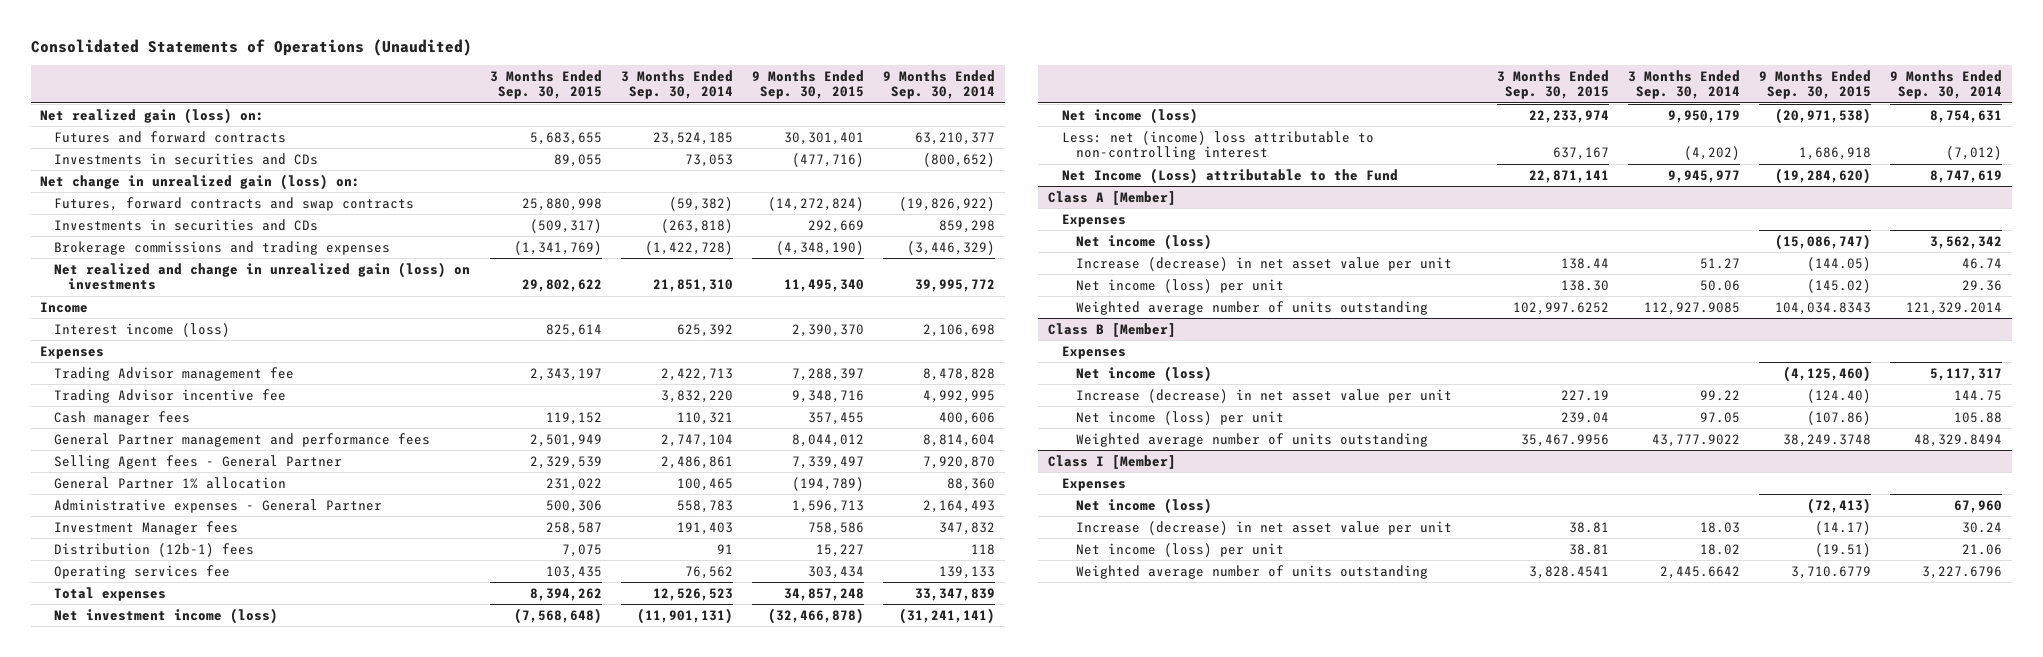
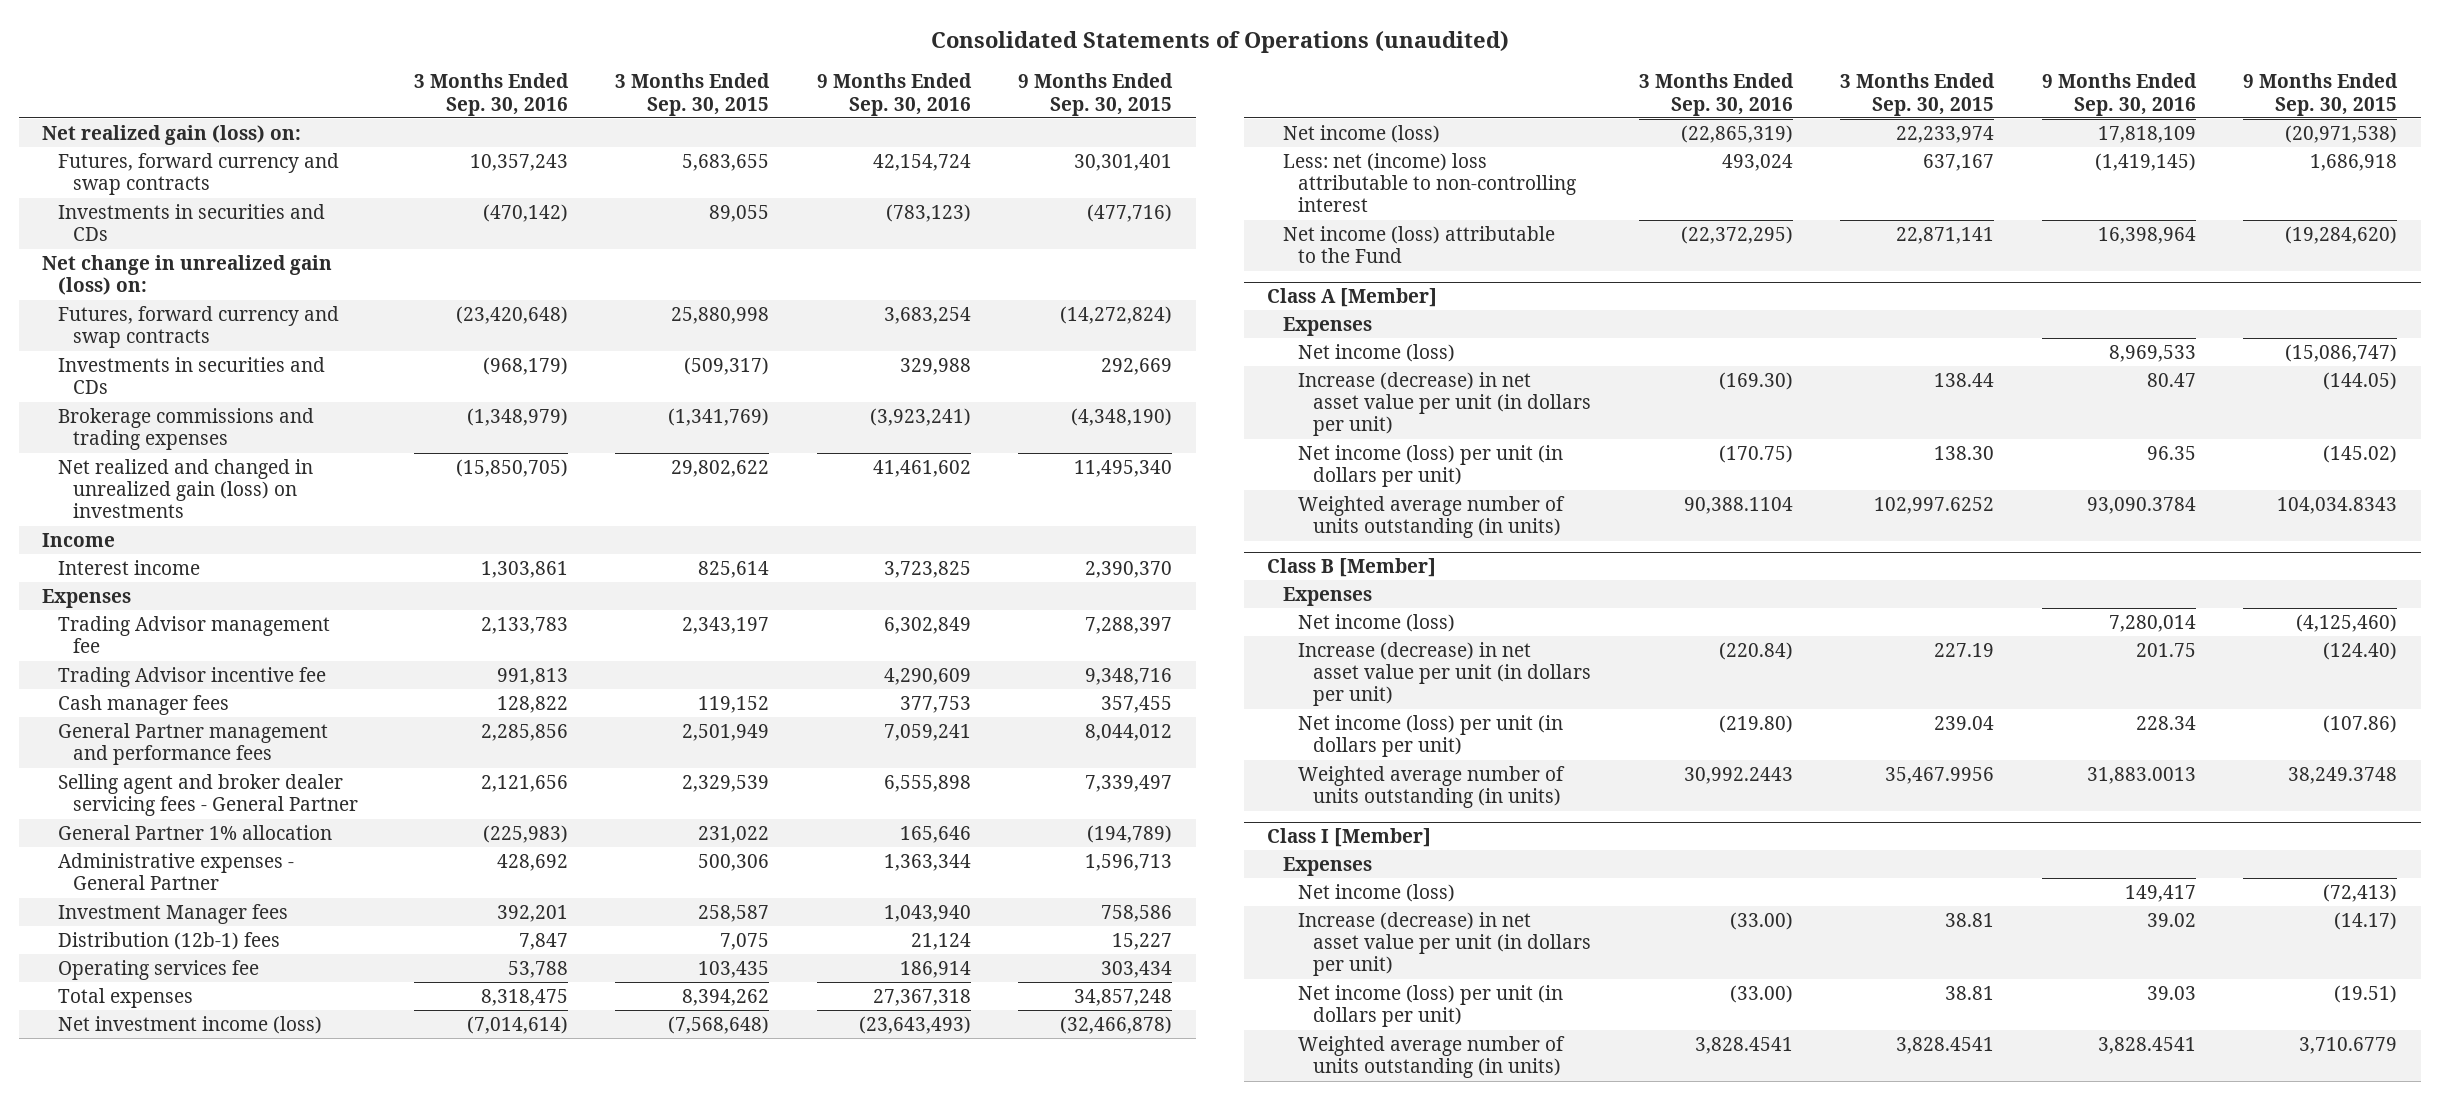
[30,38,472,56] Consolidated Statements of Operations (Unaudited) -> [930,31,1509,54] Consolidated Statements of Operations (unaudited)
[620,69,733,100] 3 Months Ended Sep. 30, 2014 -> none
[883,69,996,100] 9 Months Ended Sep. 30, 2014 -> none
none -> [413,73,569,116] 3 Months Ended Sep. 30, 2016
none -> [816,73,972,116] 9 Months Ended Sep. 30, 2016
[54,130,287,143] Futures and forward contracts -> [57,153,339,196] Futures, forward currency and swap contracts
[54,196,415,211] Futures, forward contracts and swap contracts -> [57,306,339,349] Futures, forward currency and swap contracts
[54,261,471,291] Net realized and change in unrealized gain (loss) on investments -> [57,459,313,519] Net realized and changed in unrealized gain (loss) on investments
[54,322,231,337] Interest income (loss) -> [57,560,200,576] Interest income
[54,454,343,469] Selling Agent fees - General Partner -> [57,774,359,817] Selling agent and broker dealer servicing fees - General Partner
[1061,167,1398,184] Net Income (Loss) attributable to the Fund -> [1282,226,1555,264] Net income (loss) attributable to the Fund
[1075,256,1452,271] Increase (decrease) in net asset value per unit -> [1298,372,1592,437] Increase (decrease) in net asset value per unit (in dollars per unit)
[1075,278,1284,293] Net income (loss) per unit -> [1298,445,1564,488] Net income (loss) per unit (in dollars per unit)
[1075,300,1428,315] Weighted average number of units outstanding -> [1298,496,1566,539] Weighted average number of units outstanding (in units)
[1075,388,1452,403] Increase (decrease) in net asset value per unit -> [1298,642,1592,707] Increase (decrease) in net asset value per unit (in dollars per unit)
[1075,410,1284,425] Net income (loss) per unit -> [1298,715,1564,758] Net income (loss) per unit (in dollars per unit)
[1075,432,1428,447] Weighted average number of units outstanding -> [1298,766,1566,809] Weighted average number of units outstanding (in units)
[1075,520,1452,535] Increase (decrease) in net asset value per unit -> [1298,912,1592,977] Increase (decrease) in net asset value per unit (in dollars per unit)
[1075,542,1284,557] Net income (loss) per unit -> [1298,985,1564,1028] Net income (loss) per unit (in dollars per unit)
[1075,564,1428,579] Weighted average number of units outstanding -> [1298,1036,1566,1079] Weighted average number of units outstanding (in units)

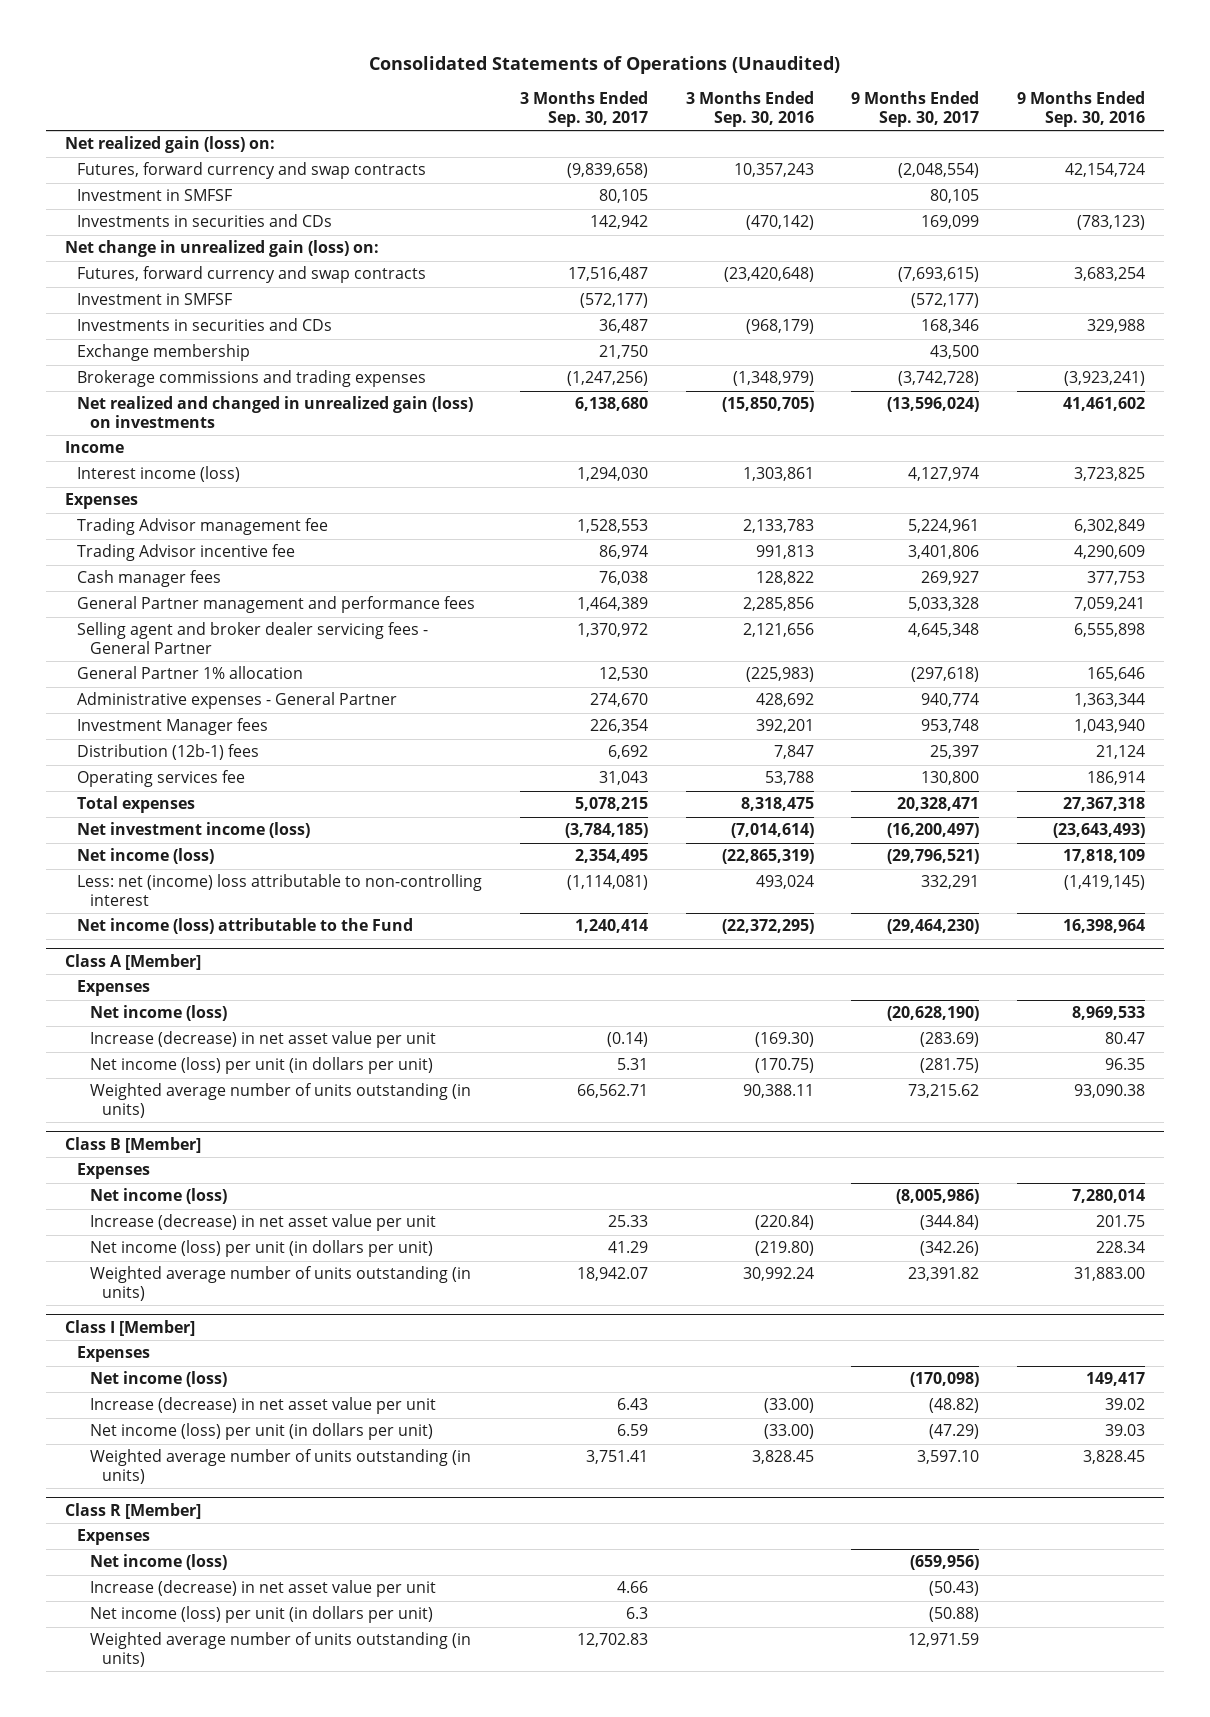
[930,31,1509,54] Consolidated Statements of Operations (unaudited) -> [369,56,841,75] Consolidated Statements of Operations (Unaudited)
[615,73,771,116] 3 Months Ended Sep. 30, 2015 -> none
[1018,73,1174,116] 9 Months Ended Sep. 30, 2015 -> none
none -> [520,91,649,128] 3 Months Ended Sep. 30, 2017
none -> [851,91,980,128] 9 Months Ended Sep. 30, 2017
none -> [77,189,233,202] Investment in SMFSF
none -> [77,293,233,306] Investment in SMFSF
none -> [77,344,251,362] Exchange membership
[57,560,200,576] Interest income -> [77,466,241,483] Interest income (loss)
[1298,372,1592,437] Increase (decrease) in net asset value per unit (in dollars per unit) -> [89,1031,436,1049] Increase (decrease) in net asset value per unit
[1683,497,1793,515] 90,388.1104 -> [742,1084,814,1099] 90,388.11
[2086,497,2196,515] 93,090.3784 -> [1073,1084,1145,1099] 93,090.38
[1298,642,1592,707] Increase (decrease) in net asset value per unit (in dollars per unit) -> [89,1214,436,1232] Increase (decrease) in net asset value per unit
[1683,767,1793,785] 30,992.2443 -> [742,1267,814,1282] 30,992.24
[2086,767,2196,785] 31,883.0013 -> [1073,1267,1145,1282] 31,883.00
[1298,912,1592,977] Increase (decrease) in net asset value per unit (in dollars per unit) -> [89,1397,436,1415] Increase (decrease) in net asset value per unit
[1694,1037,1793,1055] 3,828.4541 -> [751,1450,814,1465] 3,828.45
[2097,1037,2196,1055] 3,828.4541 -> [1082,1450,1145,1465] 3,828.45
none -> [65,1502,202,1519] Class R [Member]
none -> [77,1529,151,1546] Expenses
none -> [89,1554,227,1571] Net income (loss)
none -> [89,1580,436,1598] Increase (decrease) in net asset value per unit
none -> [89,1606,433,1624] Net income (loss) per unit (in dollars per unit)
none -> [89,1632,471,1668] Weighted average number of units outstanding (in units)

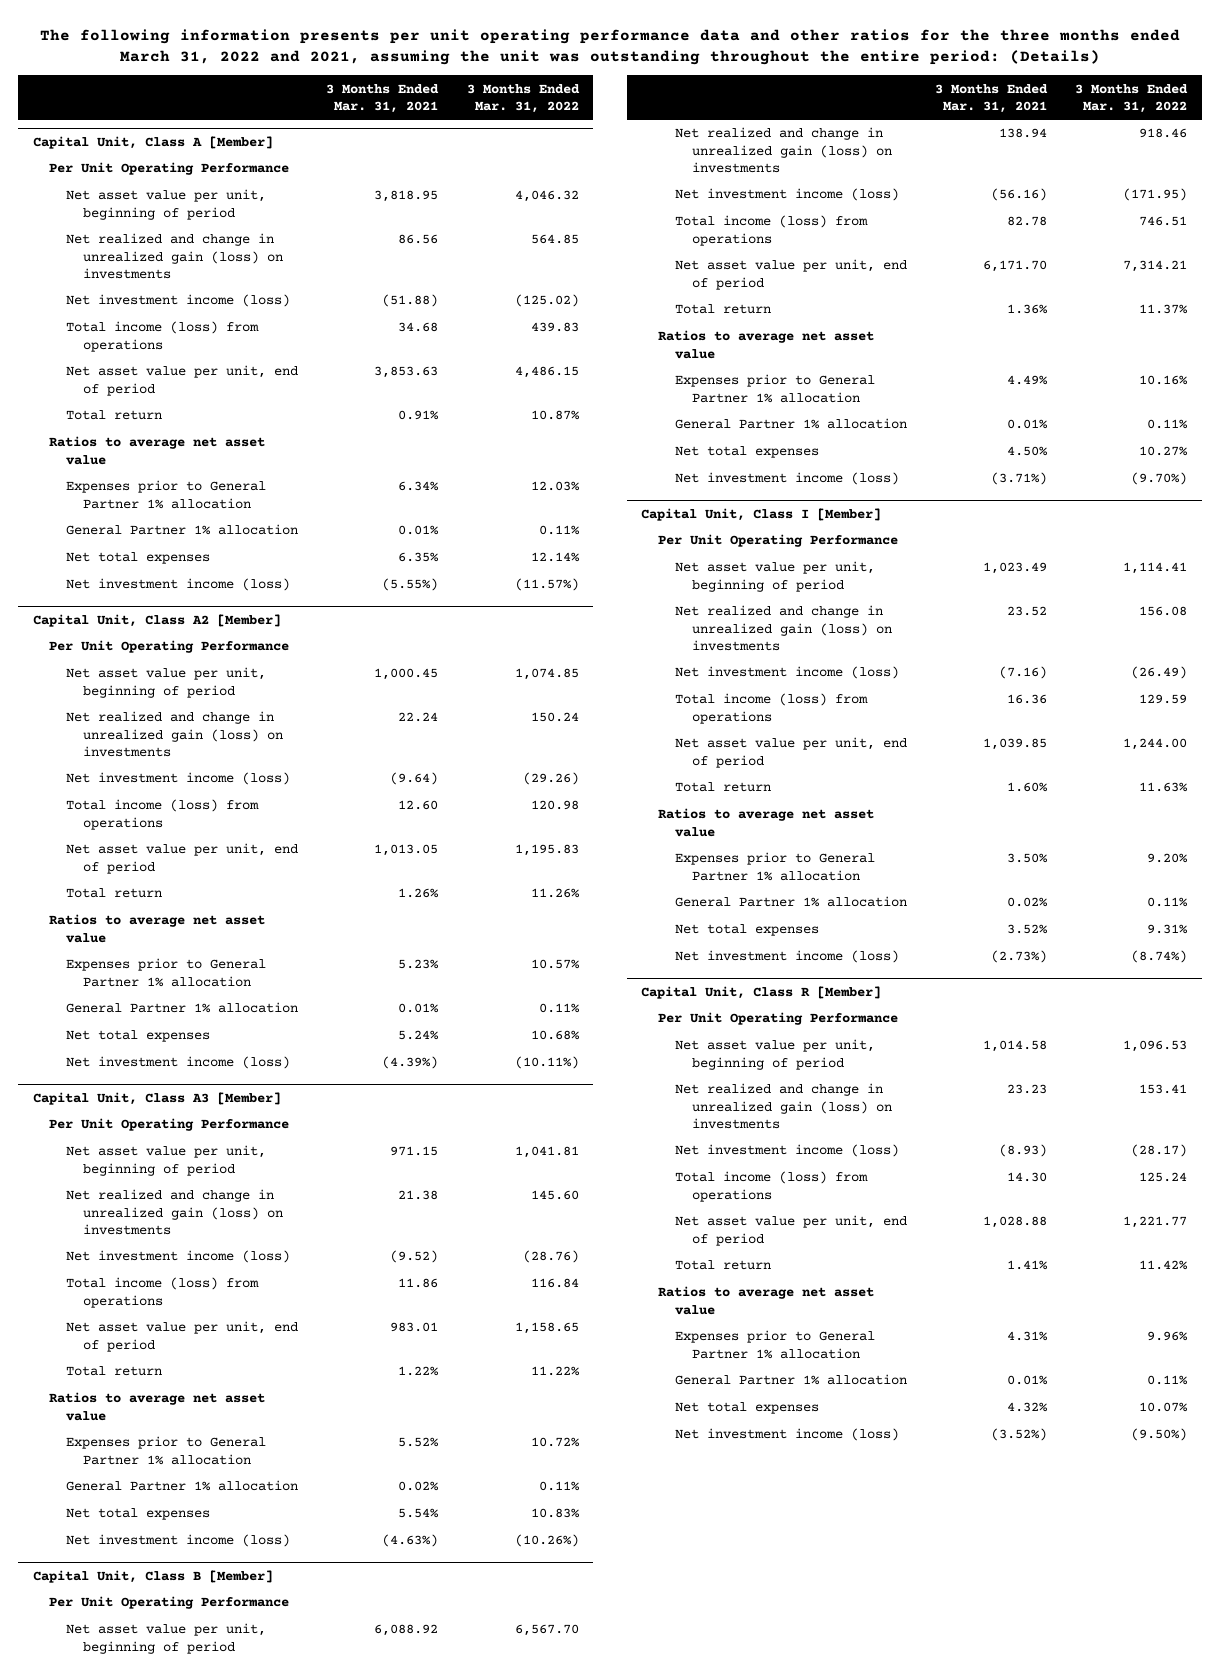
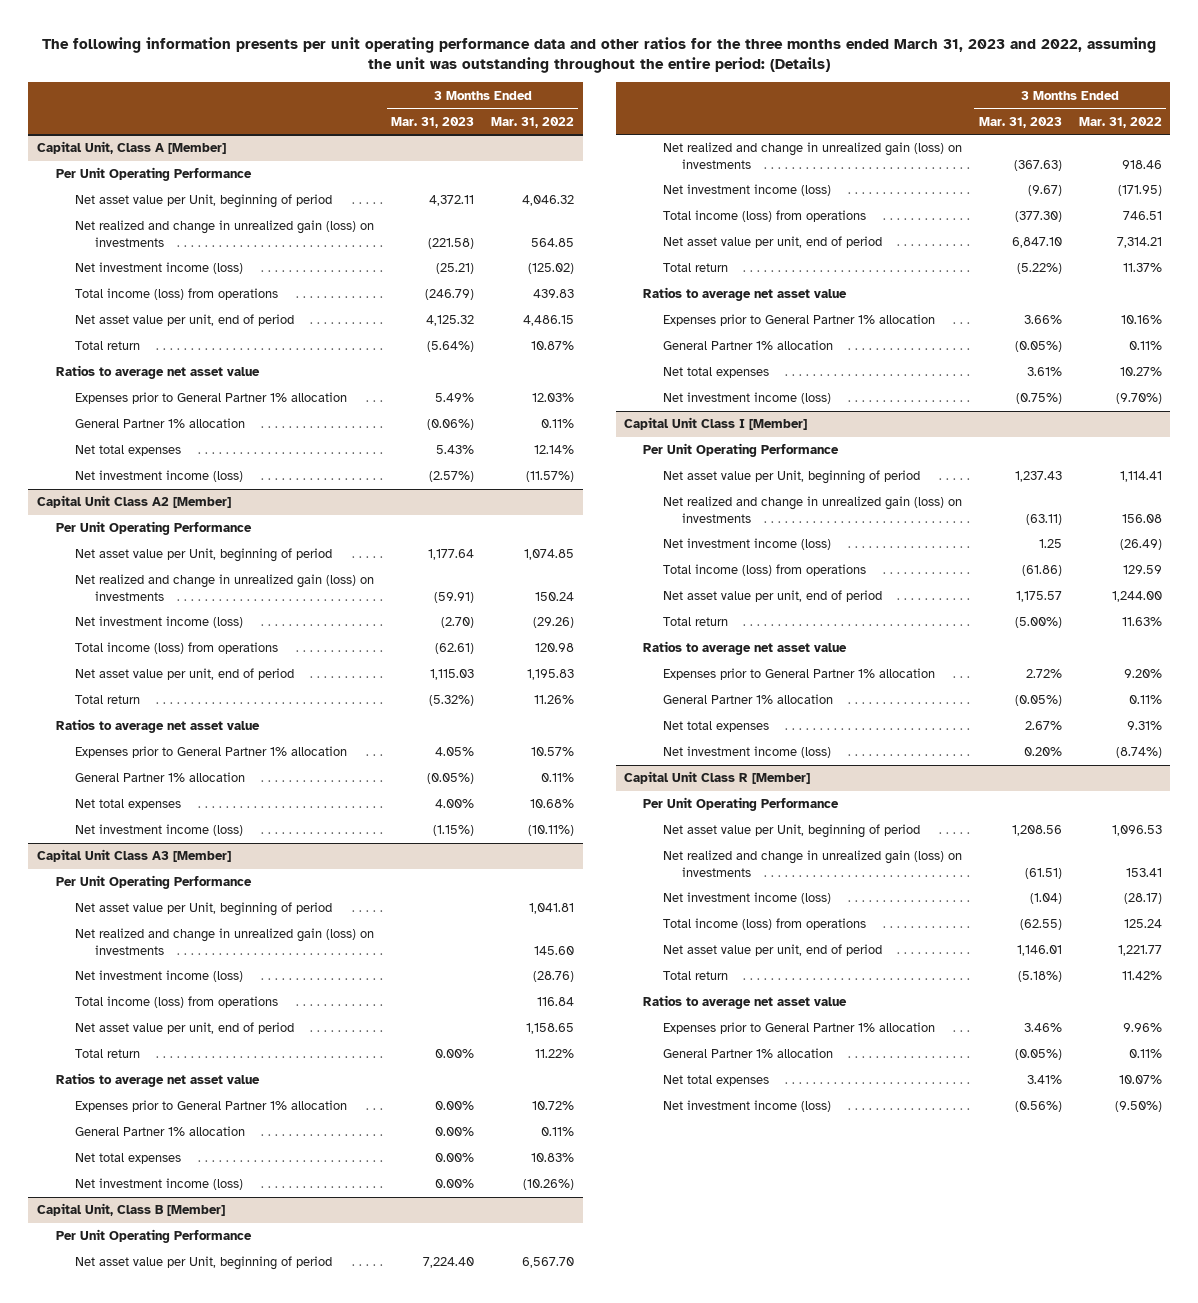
[39,28,1180,66] The following information presents per unit operating performance data and other ratios for the three months ended March 31, 2022 and 2021, assuming the unit was outstanding throughout the entire period: (Details) -> [42,36,1157,74] The following information presents per unit operating performance data and other ratios for the three months ended March 31, 2023 and 2022, assuming the unit was outstanding throughout the entire period: (Details)
[326,83,440,114] 3 Months Ended Mar. 31, 2021 -> none
none -> [391,116,475,128] Mar. 31, 2023
[66,189,267,220] Net asset value per unit, beginning of period -> [75,194,333,209] Net asset value per Unit, beginning of period
[32,614,281,628] Capital Unit, Class A2 [Member] -> [36,495,231,509] Capital Unit Class A2 [Member]
[66,667,267,698] Net asset value per unit, beginning of period -> [75,548,333,563] Net asset value per Unit, beginning of period
[32,1092,281,1106] Capital Unit, Class A3 [Member] -> [36,849,231,863] Capital Unit Class A3 [Member]
[66,1145,267,1176] Net asset value per unit, beginning of period -> [75,902,333,917] Net asset value per Unit, beginning of period
[66,1623,267,1654] Net asset value per unit, beginning of period -> [75,1256,333,1271] Net asset value per Unit, beginning of period
[641,508,882,522] Capital Unit, Class I [Member] -> [624,417,808,431] Capital Unit Class I [Member]
[674,561,875,592] Net asset value per unit, beginning of period -> [662,470,920,485] Net asset value per Unit, beginning of period
[641,986,882,1000] Capital Unit, Class R [Member] -> [624,771,811,785] Capital Unit Class R [Member]
[674,1039,875,1070] Net asset value per unit, beginning of period -> [662,824,920,839] Net asset value per Unit, beginning of period

